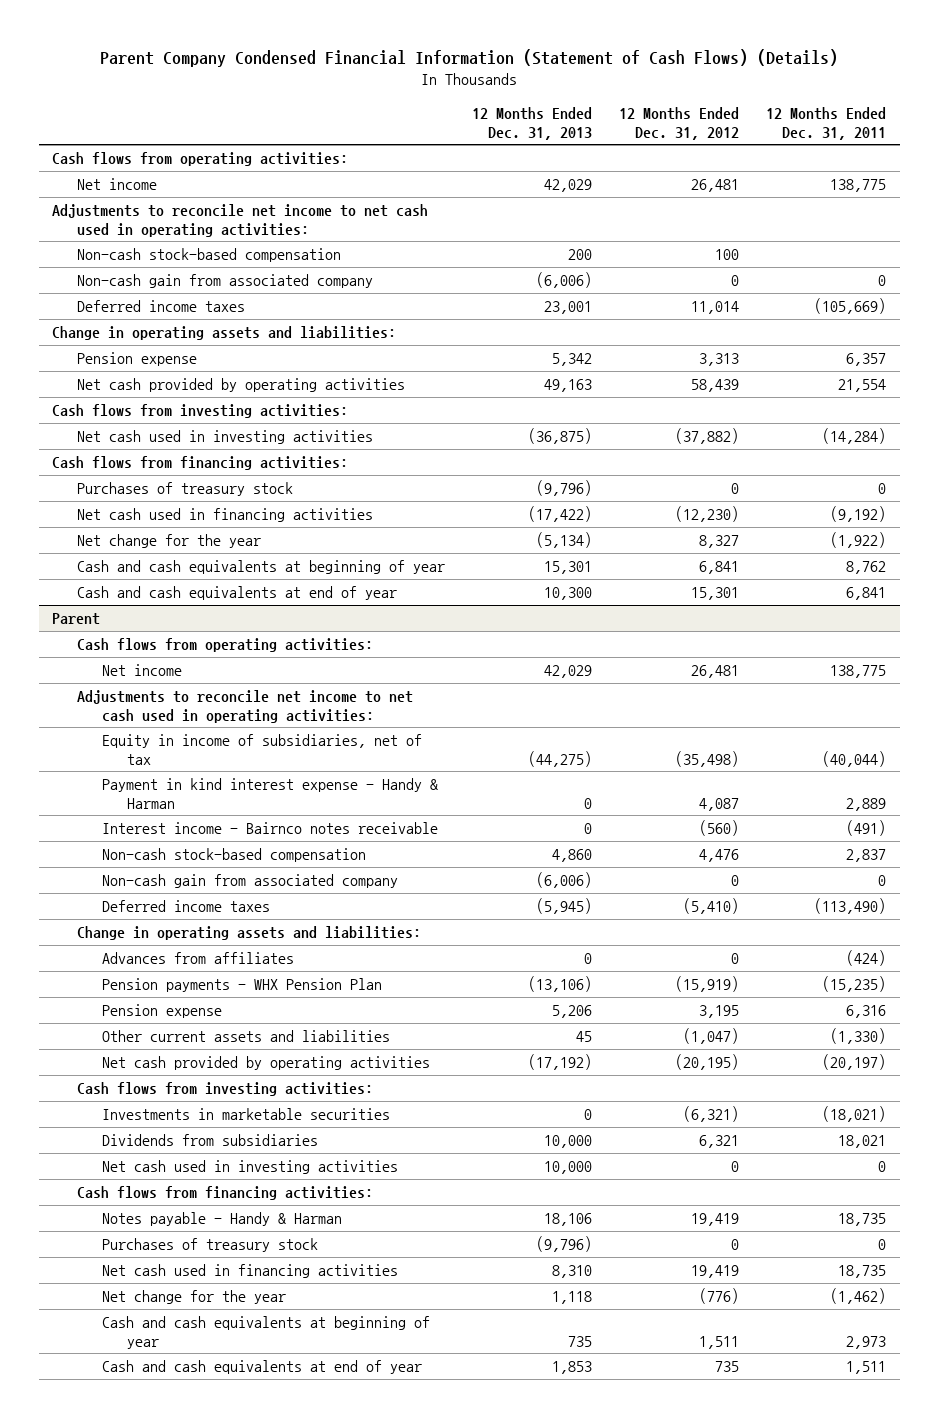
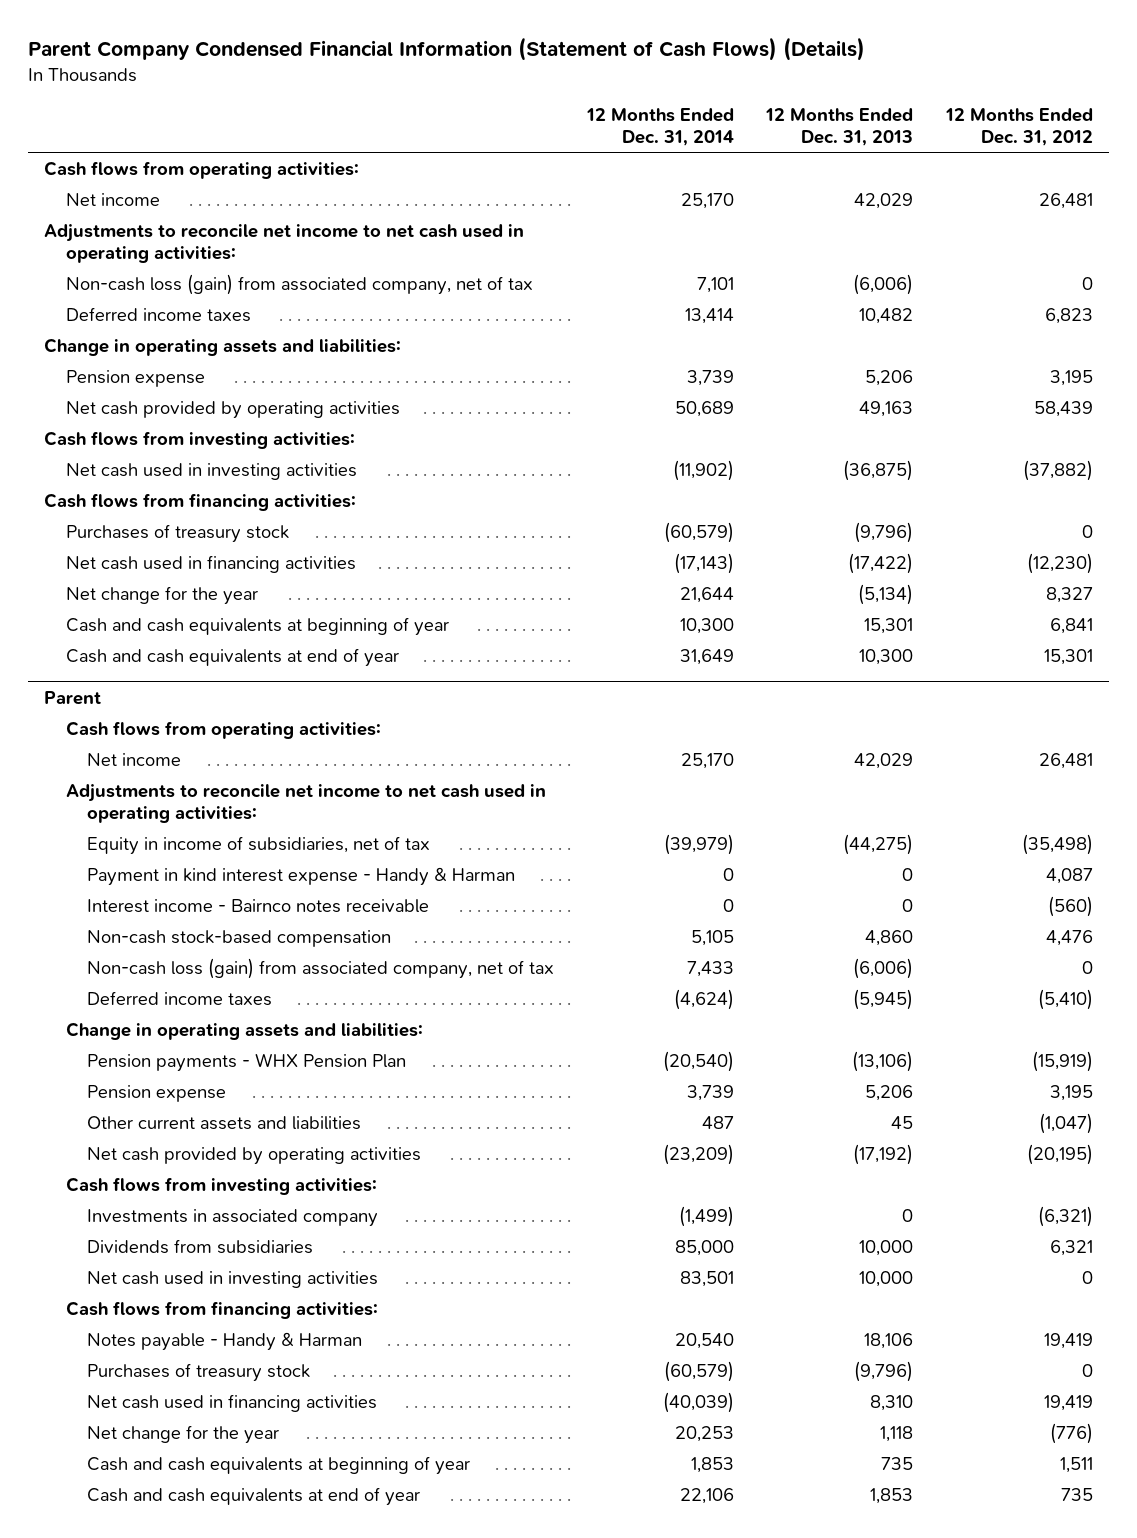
[766,106,887,140] 12 Months Ended Dec. 31, 2011 -> none
none -> [585,108,734,147] 12 Months Ended Dec. 31, 2014
[77,247,342,262] Non-cash stock-based compensation -> none
[77,273,374,288] Non-cash gain from associated company -> [65,273,533,295] Non-cash loss (gain) from associated company, net of tax
[544,300,593,314] 23,001 -> [859,307,914,324] 10,482
[691,300,740,314] 11,014 -> [1045,307,1094,324] 6,823
[552,352,593,366] 5,342 -> [865,369,914,386] 5,206
[699,352,740,366] 3,313 -> [1050,369,1094,386] 3,195
[102,873,399,888] Non-cash gain from associated company -> [87,957,555,979] Non-cash loss (gain) from associated company, net of tax
[102,951,295,964] Advances from affiliates -> none
[102,1107,391,1120] Investments in marketable securities -> [87,1208,379,1227] Investments in associated company

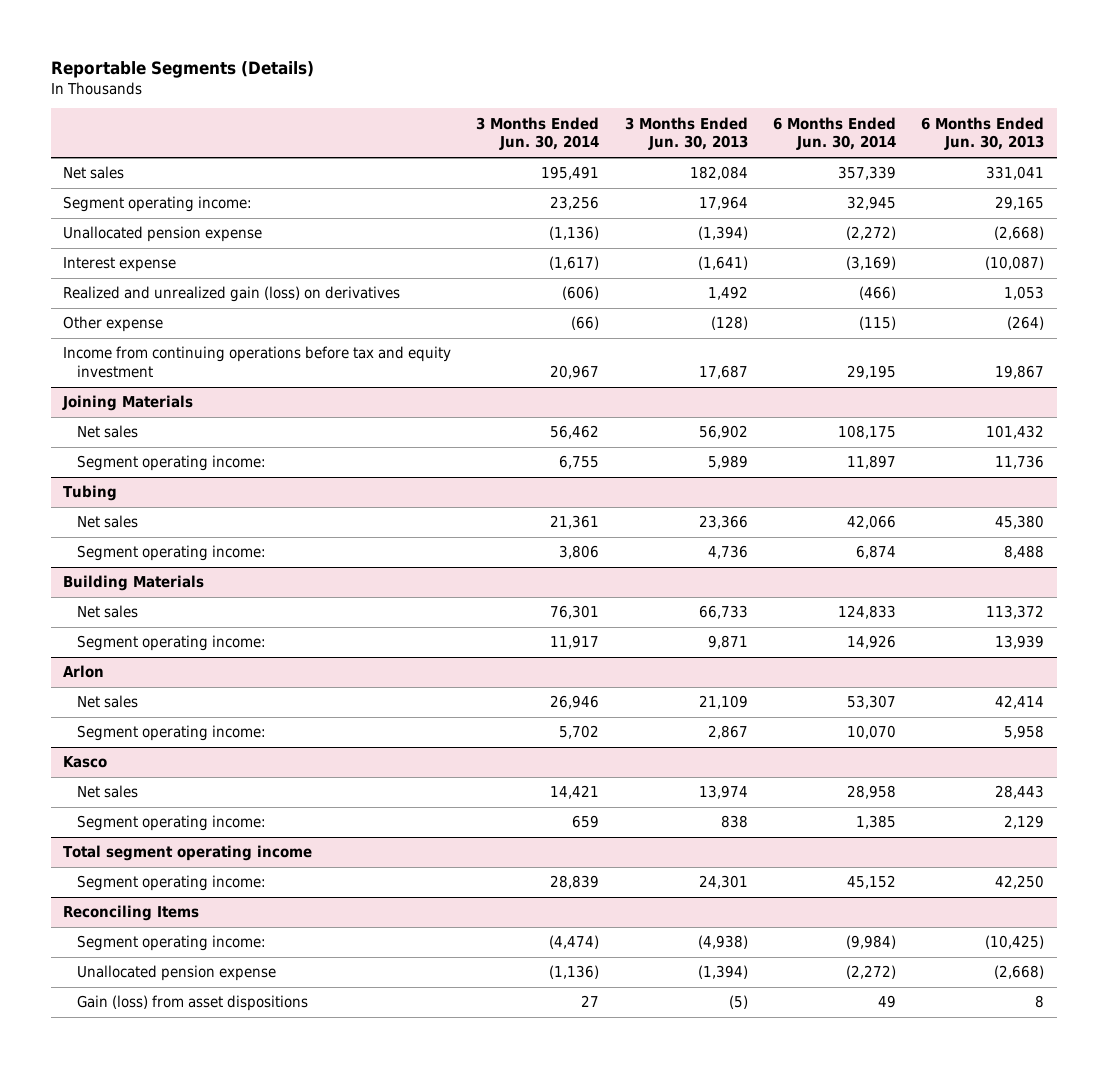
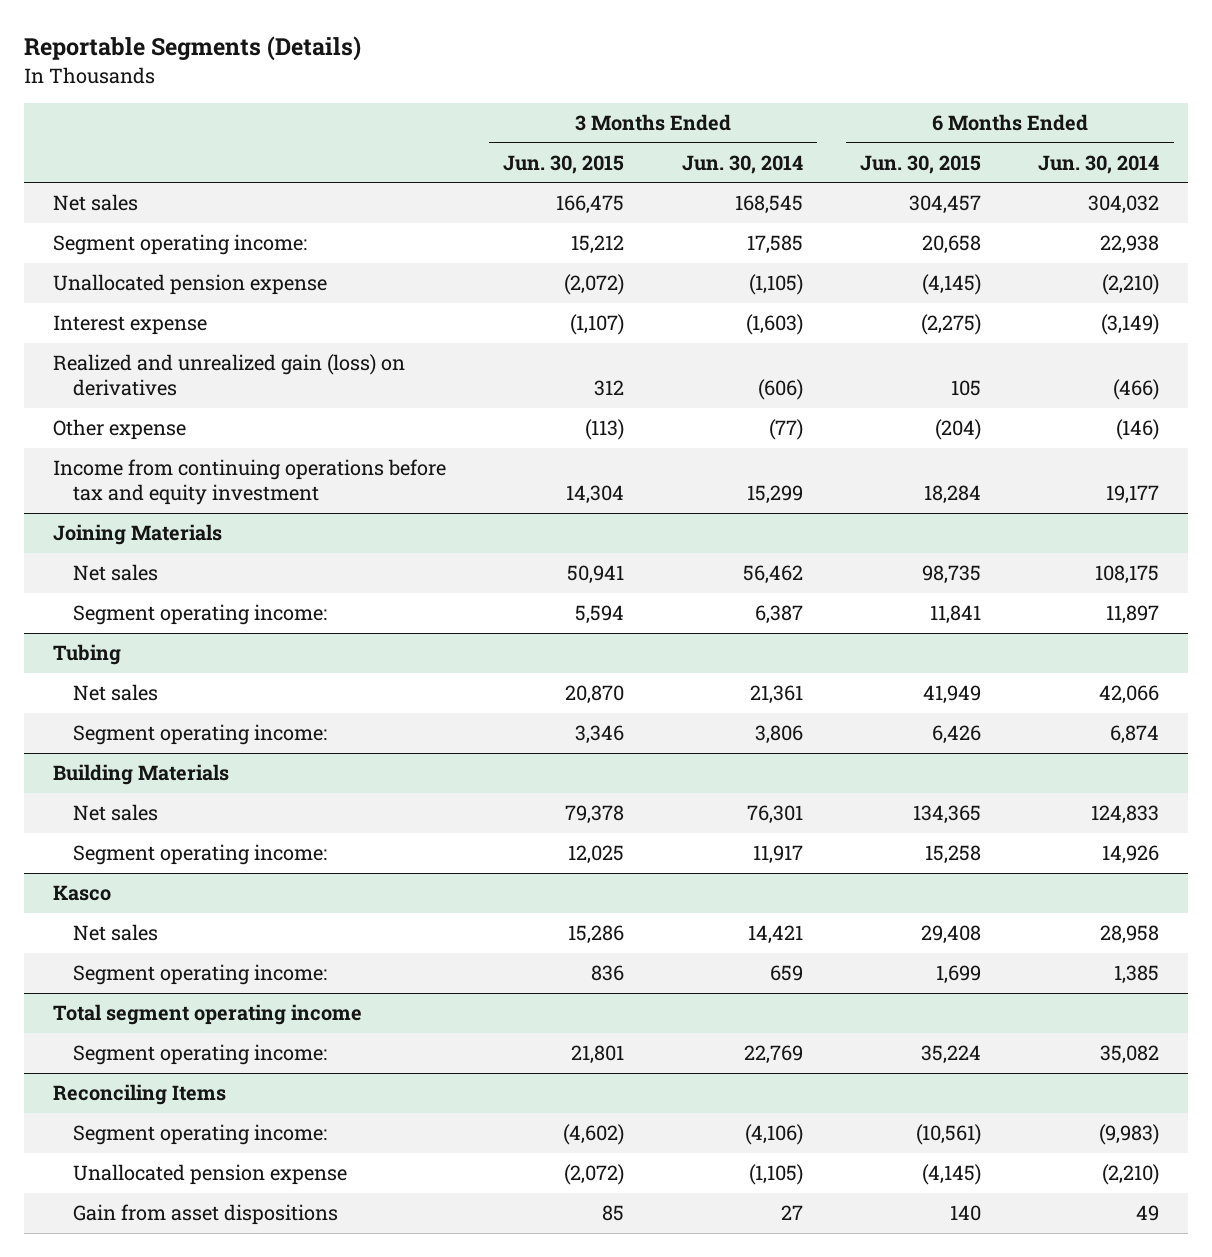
[624,116,748,151] 3 Months Ended Jun. 30, 2013 -> none
[921,116,1045,151] 6 Months Ended Jun. 30, 2013 -> none
none -> [503,154,625,174] Jun. 30, 2015
none -> [859,154,981,174] Jun. 30, 2015
[541,166,600,181] 195,491 -> [734,195,803,215] 168,545
[837,166,896,181] 357,339 -> [1088,195,1160,215] 304,032
[550,196,600,211] 23,256 -> [746,235,803,255] 17,585
[846,196,896,211] 32,945 -> [1100,235,1160,255] 22,938
[549,226,600,241] (1,136) -> [748,274,803,296] (1,105)
[845,226,896,241] (2,272) -> [1102,274,1160,296] (2,210)
[549,256,600,271] (1,617) -> [745,314,803,336] (1,603)
[845,256,896,271] (3,169) -> [1101,314,1160,336] (3,149)
[571,316,600,331] (66) -> [768,419,803,441] (77)
[858,316,896,331] (115) -> [1116,419,1160,441] (146)
[550,365,600,380] 20,967 -> [746,485,803,505] 15,299
[846,365,896,380] 29,195 -> [1106,485,1160,505] 19,177
[559,455,600,470] 6,755 -> [754,605,803,625] 6,387
[63,665,105,679] Arlon -> none
[77,695,139,709] Net sales -> none
[77,725,267,742] Segment operating income: -> none
[550,875,600,890] 28,839 -> [743,1045,803,1065] 22,769
[846,875,896,890] 45,152 -> [1100,1045,1160,1065] 35,082
[549,935,600,950] (4,474) -> [744,1124,803,1146] (4,106)
[845,935,896,950] (9,984) -> [1099,1124,1160,1146] (9,983)
[549,965,600,980] (1,136) -> [748,1164,803,1186] (1,105)
[845,965,896,980] (2,272) -> [1102,1164,1160,1186] (2,210)
[77,995,309,1012] Gain (loss) from asset dispositions -> [72,1204,338,1226] Gain from asset dispositions

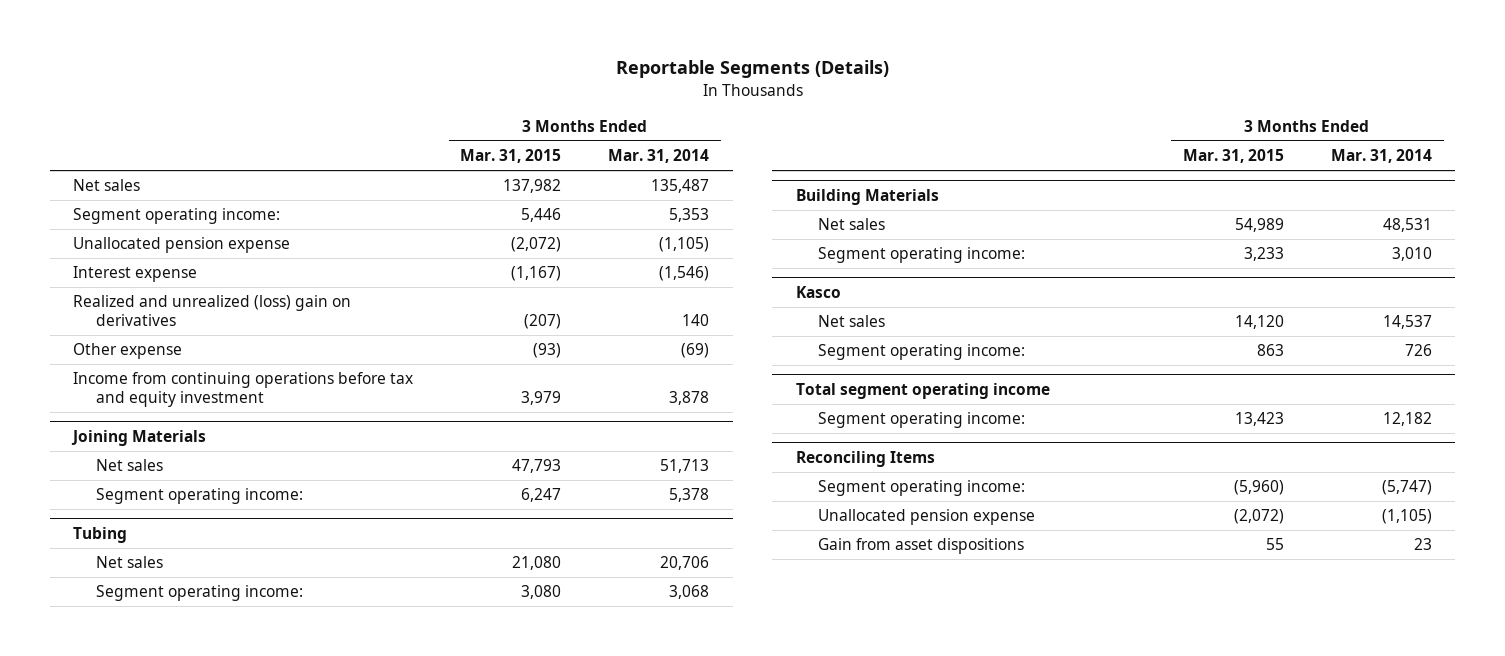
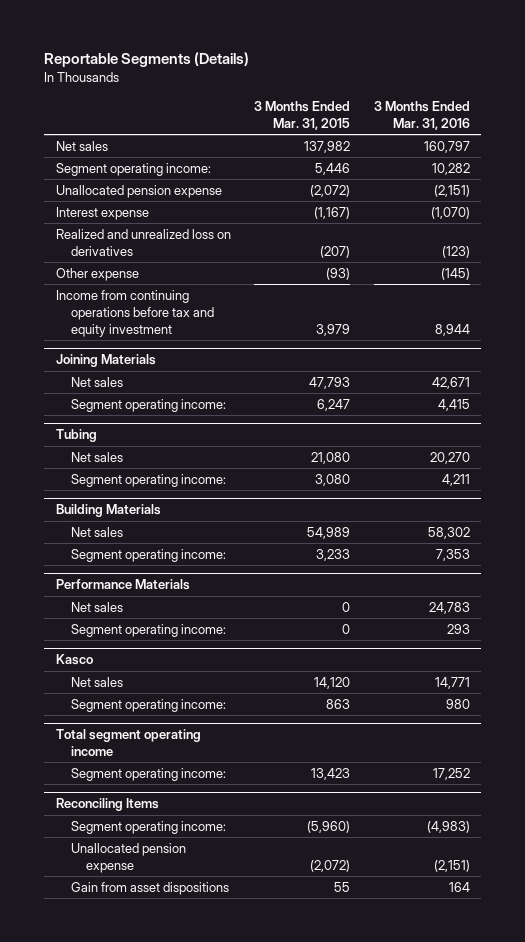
[608,149,710,164] Mar. 31, 2014 -> none
none -> [373,100,470,130] 3 Months Ended Mar. 31, 2016
[73,295,352,326] Realized and unrealized (loss) gain on derivatives -> [55,228,231,256] Realized and unrealized loss on derivatives
none -> [55,579,190,591] Performance Materials
none -> [70,601,123,612] Net sales
none -> [70,623,226,637] Segment operating income:

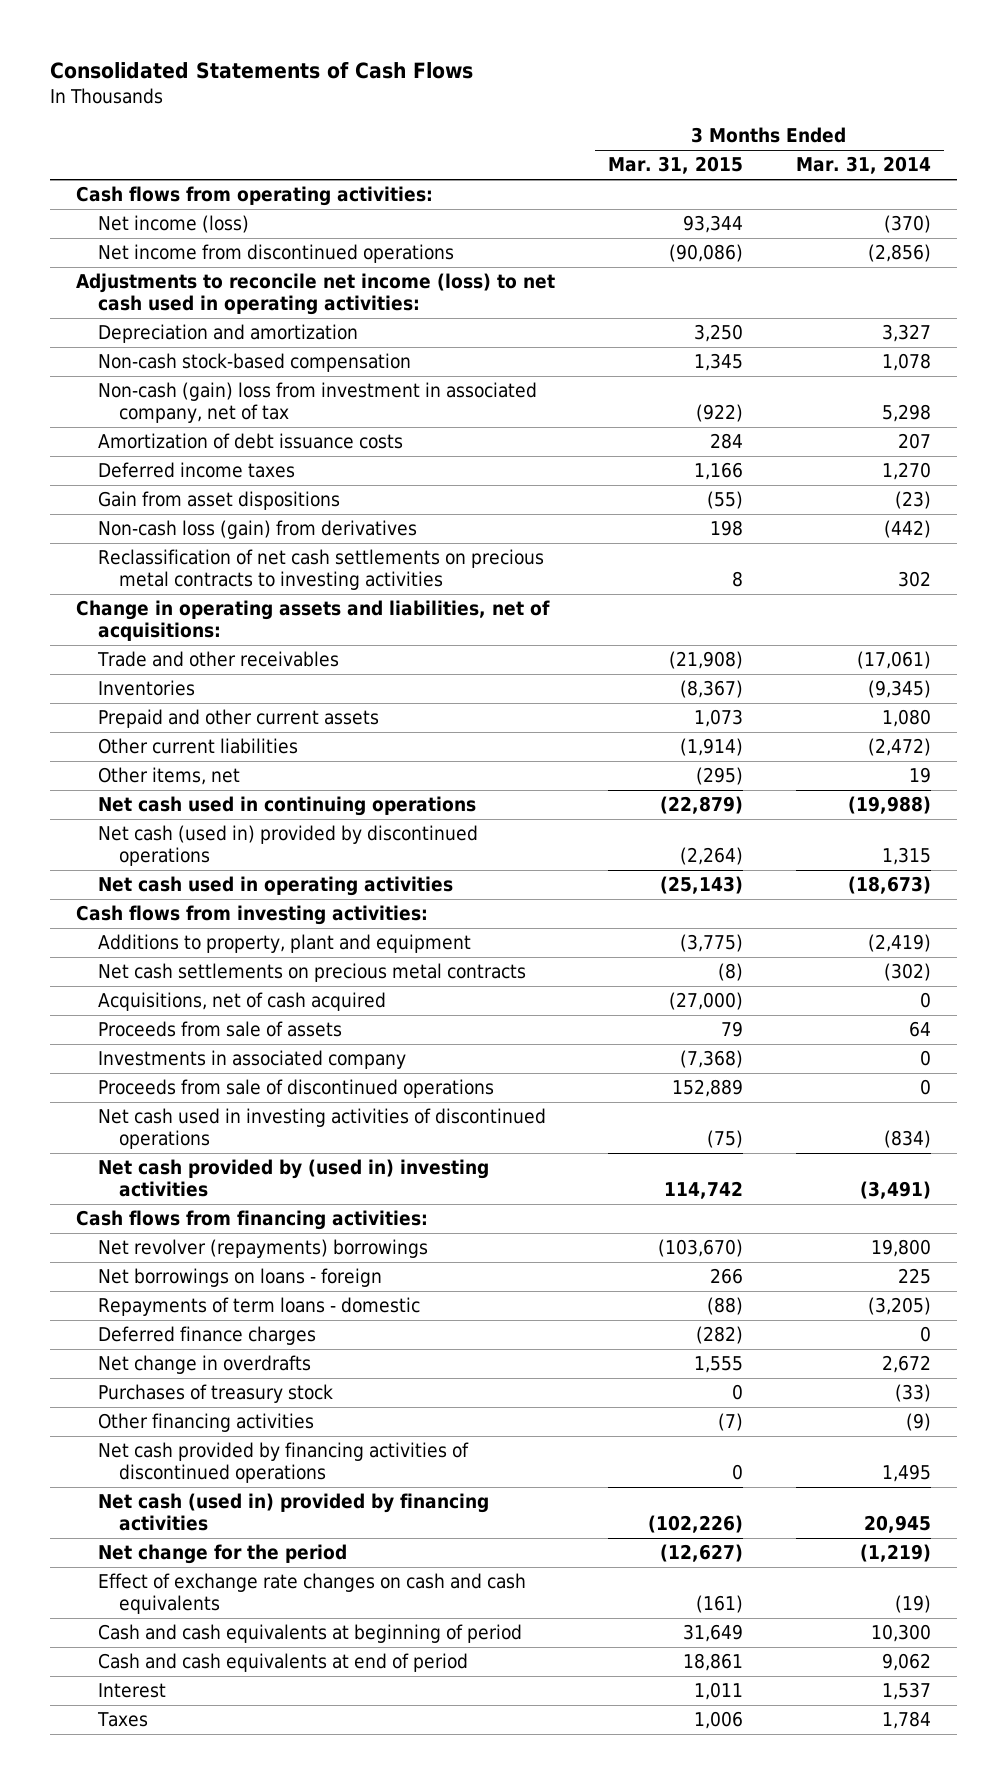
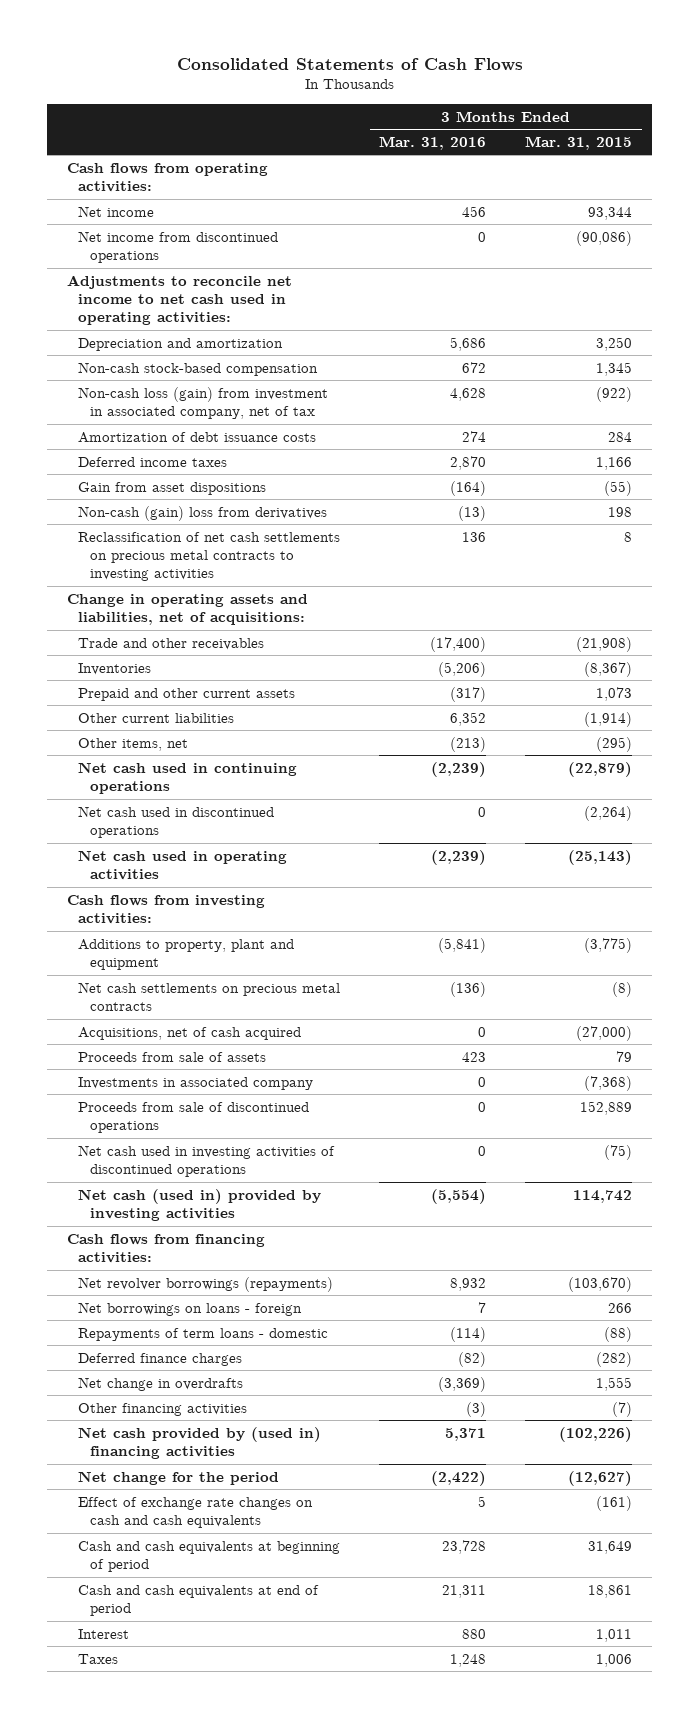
[795,156,931,175] Mar. 31, 2014 -> none
none -> [379,135,487,150] Mar. 31, 2016
[97,215,249,234] Net income (loss) -> [78,205,155,217] Net income
[76,273,556,315] Adjustments to reconcile net income (loss) to net cash used in operating activities: -> [66,274,292,326] Adjustments to reconcile net income to net cash used in operating activities:
[97,382,537,423] Non-cash (gain) loss from investment in associated company, net of tax -> [78,386,329,419] Non-cash loss (gain) from investment in associated company, net of tax
[97,520,417,540] Non-cash loss (gain) from derivatives -> [78,505,328,521] Non-cash (gain) loss from derivatives
[97,825,478,866] Net cash (used in) provided by discontinued operations -> [78,805,275,838] Net cash used in discontinued operations
[97,1159,489,1197] Net cash provided by (used in) investing activities -> [78,1188,322,1221] Net cash (used in) provided by investing activities
[97,1239,428,1259] Net revolver (repayments) borrowings -> [78,1276,334,1292] Net revolver borrowings (repayments)
[97,1384,333,1404] Purchases of treasury stock -> none
[97,1442,469,1483] Net cash provided by financing activities of discontinued operations -> none
[97,1493,489,1531] Net cash (used in) provided by financing activities -> [78,1426,322,1459] Net cash provided by (used in) financing activities

